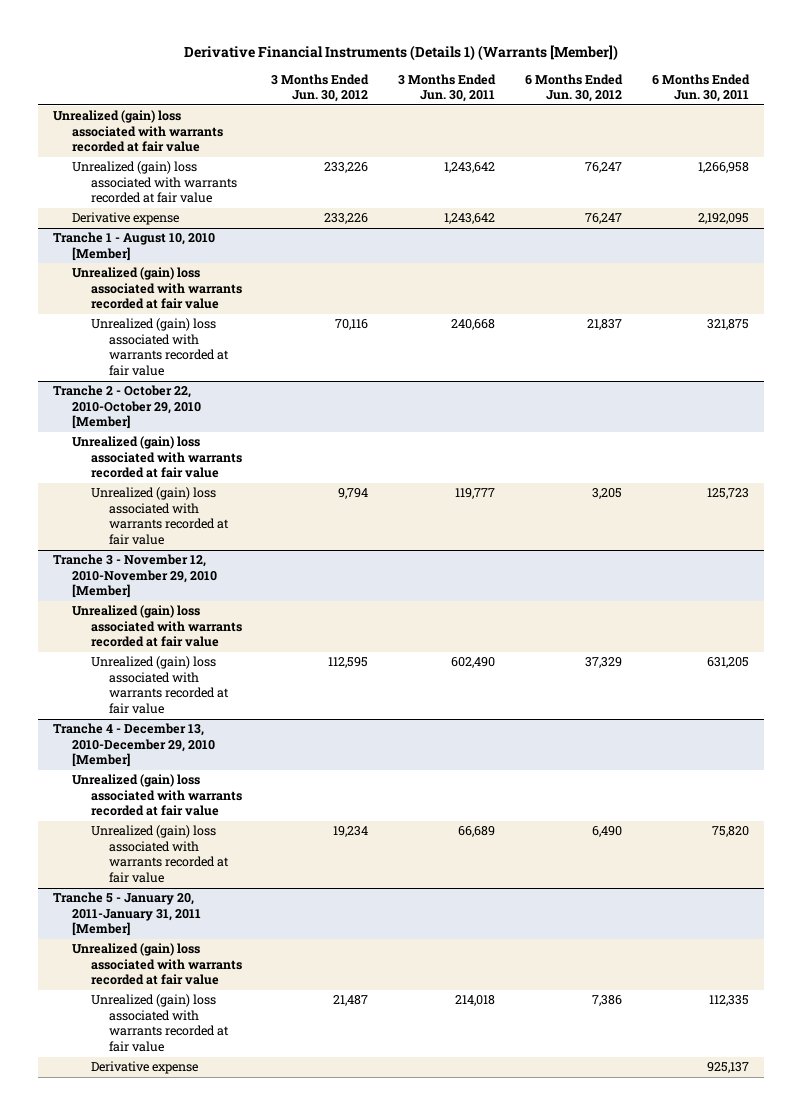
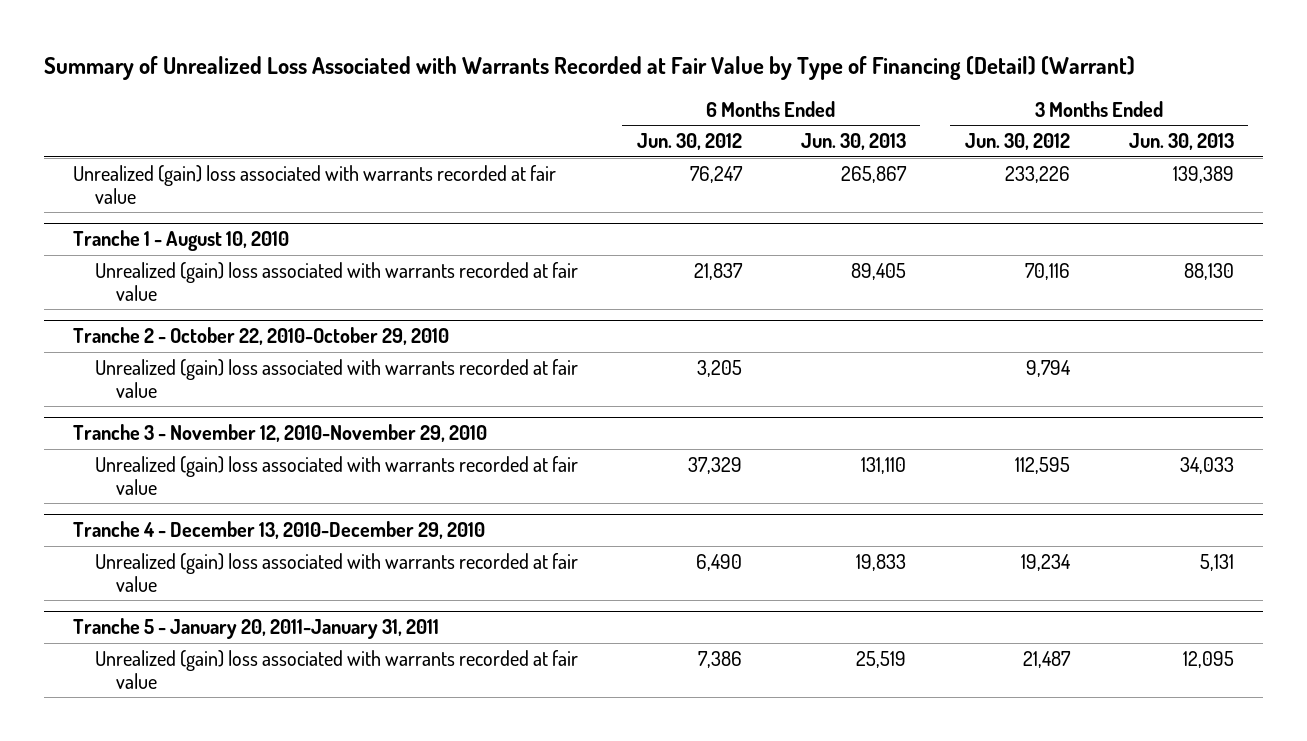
[184,45,619,62] Derivative Financial Instruments (Details 1) (Warrants [Member]) -> [43,56,1135,81] Summary of Unrealized Loss Associated with Warrants Recorded at Fair Value by Type of Financing (Detail) (Warrant)
[398,73,497,103] 3 Months Ended Jun. 30, 2011 -> none
[652,73,751,103] 6 Months Ended Jun. 30, 2011 -> none
none -> [800,133,906,151] Jun. 30, 2013
none -> [1128,133,1234,151] Jun. 30, 2013
[53,110,223,153] Unrealized (gain) loss associated with warrants recorded at fair value -> none
[71,212,179,226] Derivative expense -> none
[71,267,242,310] Unrealized (gain) loss associated with warrants recorded at fair value -> none
[53,232,216,261] Tranche 1 - August 10, 2010 [Member] -> [73,230,290,252] Tranche 1 - August 10, 2010
[71,436,242,479] Unrealized (gain) loss associated with warrants recorded at fair value -> none
[53,385,201,430] Tranche 2 - October 22, 2010-October 29, 2010 [Member] -> [73,327,450,346] Tranche 2 - October 22, 2010-October 29, 2010
[71,605,242,648] Unrealized (gain) loss associated with warrants recorded at fair value -> none
[53,554,217,599] Tranche 3 - November 12, 2010-November 29, 2010 [Member] -> [73,424,488,443] Tranche 3 - November 12, 2010-November 29, 2010
[71,774,242,817] Unrealized (gain) loss associated with warrants recorded at fair value -> none
[53,723,215,768] Tranche 4 - December 13, 2010-December 29, 2010 [Member] -> [73,521,486,540] Tranche 4 - December 13, 2010-December 29, 2010
[71,943,242,986] Unrealized (gain) loss associated with warrants recorded at fair value -> none
[53,892,201,937] Tranche 5 - January 20, 2011-January 31, 2011 [Member] -> [73,618,440,640] Tranche 5 - January 20, 2011-January 31, 2011
[90,1061,198,1075] Derivative expense -> none

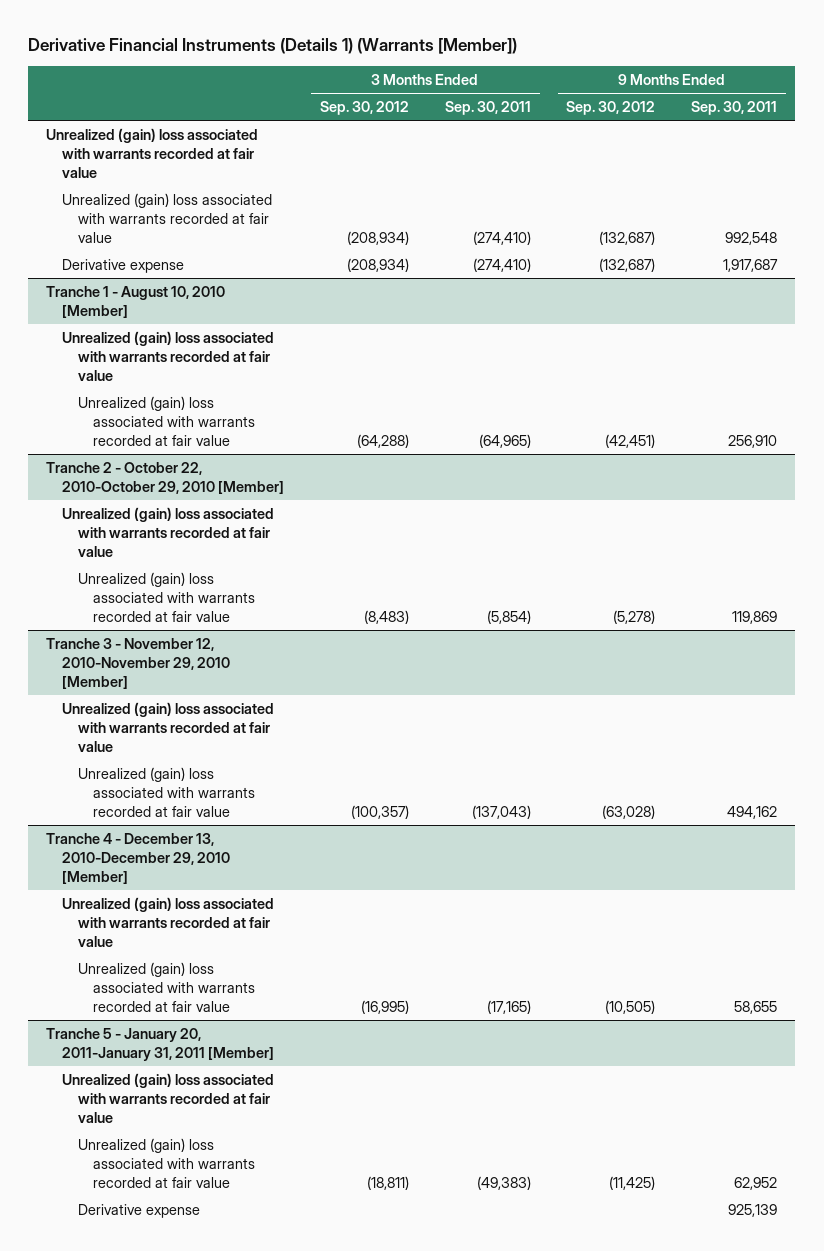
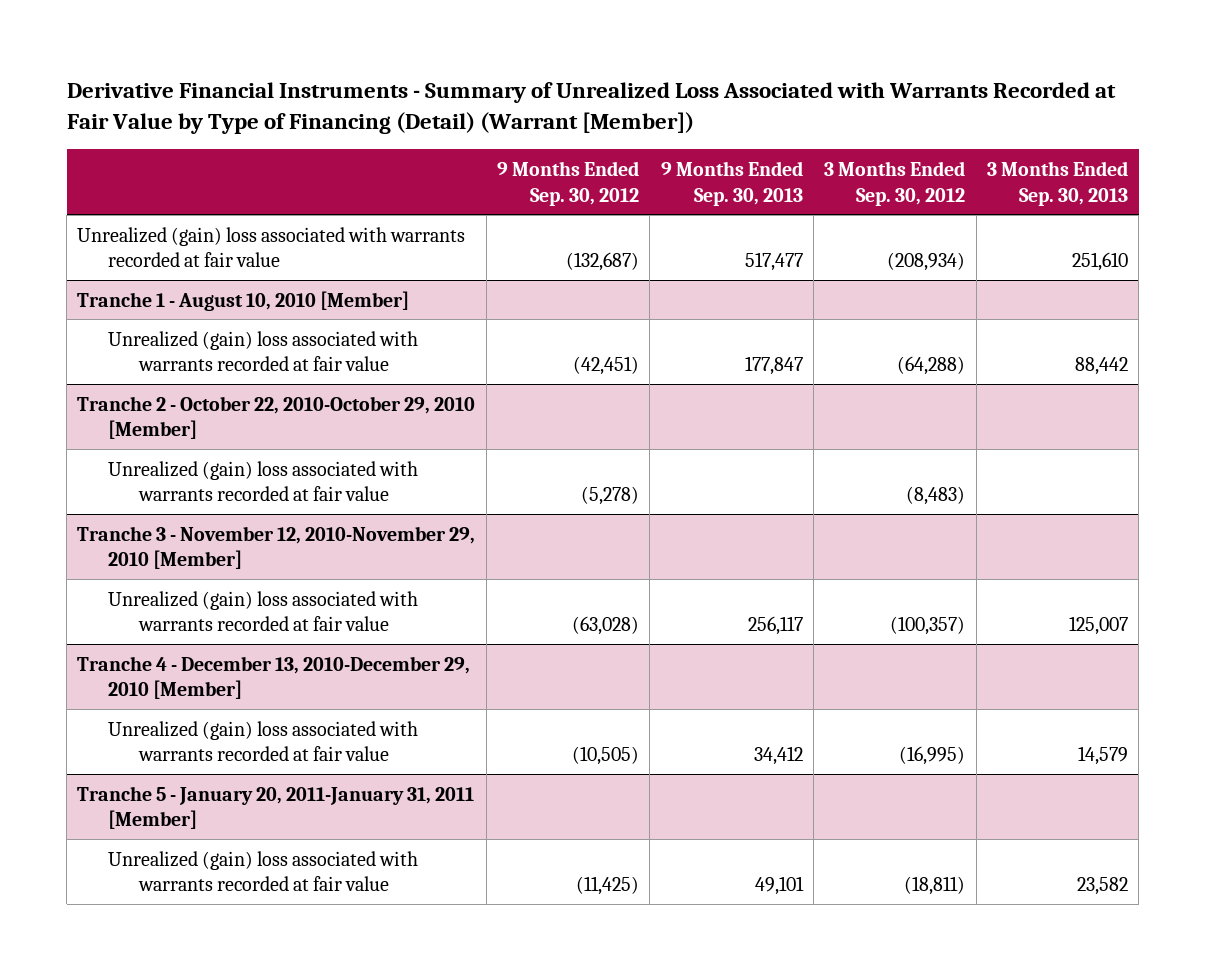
[28,38,518,55] Derivative Financial Instruments (Details 1) (Warrants [Member]) -> [66,81,1116,135] Derivative Financial Instruments - Summary of Unrealized Loss Associated with Warrants Recorded at Fair Value by Type of Financing (Detail) (Warrant [Member])
[444,101,531,116] Sep. 30, 2011 -> none
[691,101,778,116] Sep. 30, 2011 -> none
none -> [660,160,803,206] 9 Months Ended Sep. 30, 2013
none -> [987,160,1129,206] 3 Months Ended Sep. 30, 2013
[46,128,259,178] Unrealized (gain) loss associated with warrants recorded at fair value -> none
[61,259,184,274] Derivative expense -> none
[61,331,274,381] Unrealized (gain) loss associated with warrants recorded at fair value -> none
[61,507,274,557] Unrealized (gain) loss associated with warrants recorded at fair value -> none
[61,702,274,752] Unrealized (gain) loss associated with warrants recorded at fair value -> none
[61,897,274,947] Unrealized (gain) loss associated with warrants recorded at fair value -> none
[61,1073,274,1123] Unrealized (gain) loss associated with warrants recorded at fair value -> none
[77,1204,200,1219] Derivative expense -> none

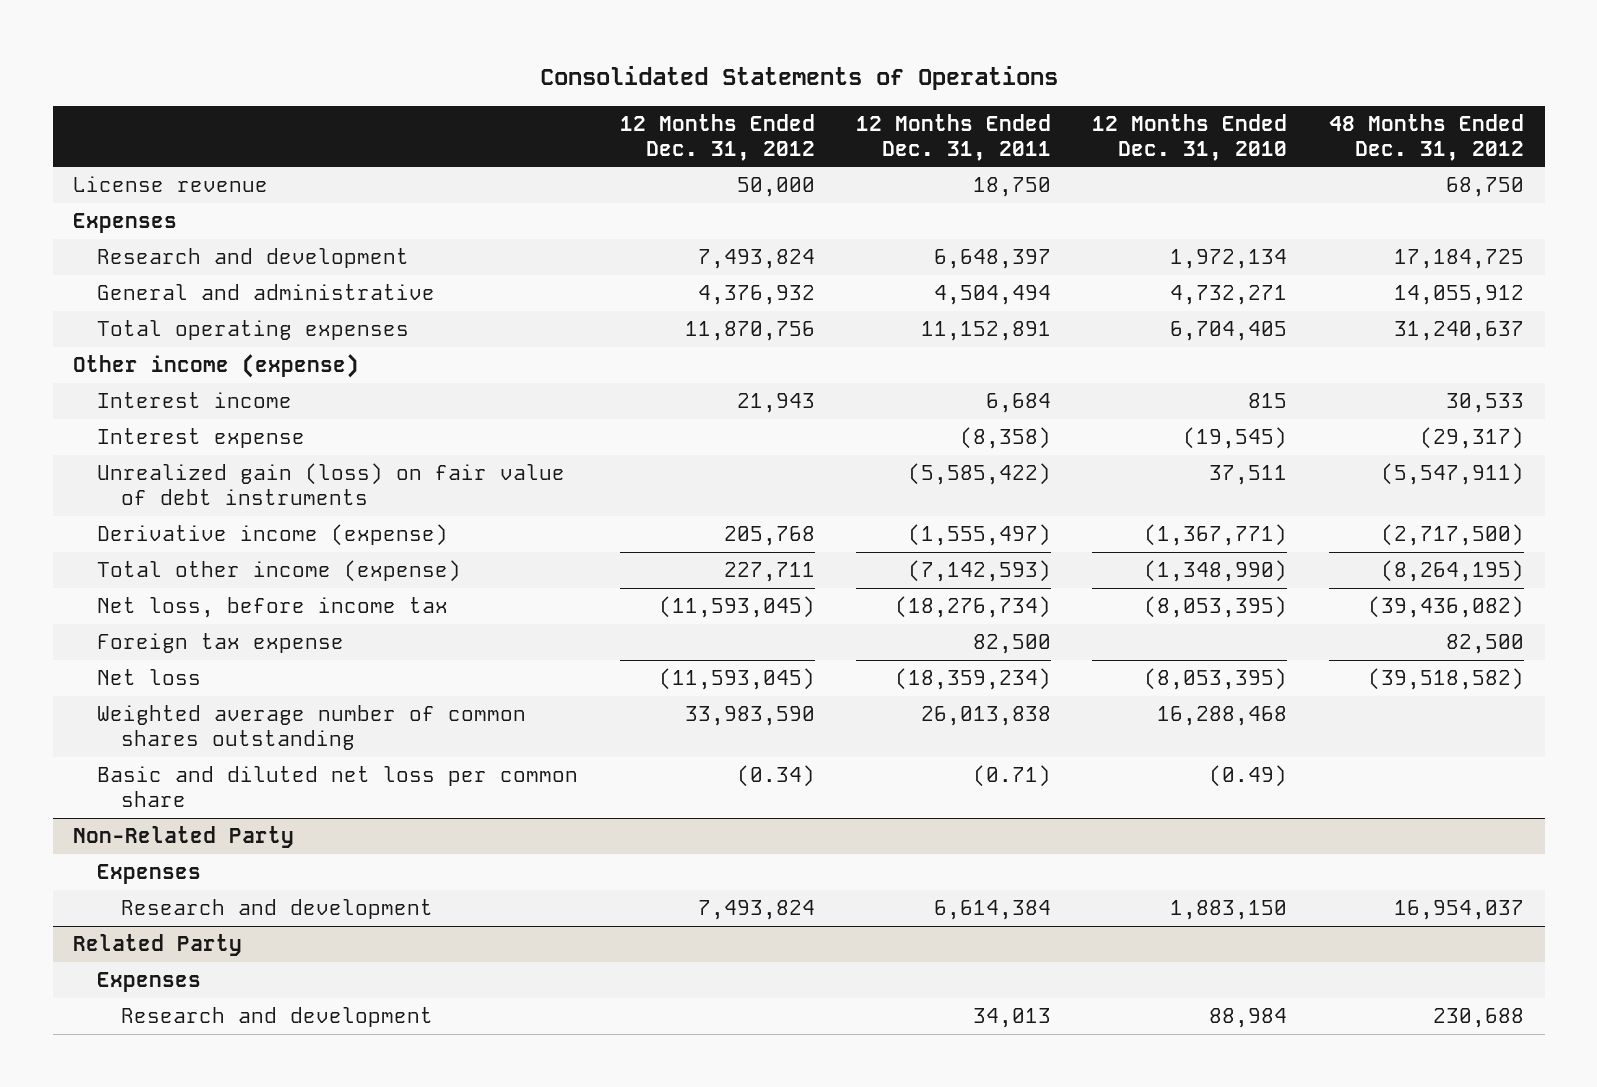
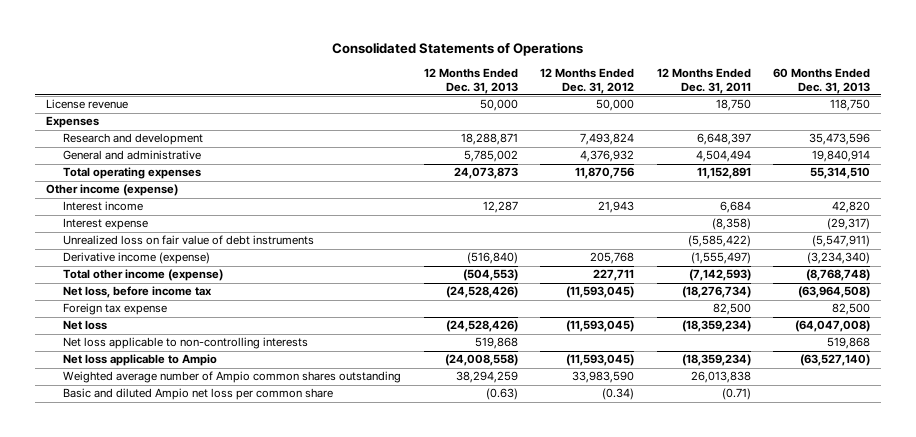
[1092,114,1288,161] 12 Months Ended Dec. 31, 2010 -> none
[1328,114,1524,161] 48 Months Ended Dec. 31, 2012 -> none
none -> [423,68,518,94] 12 Months Ended Dec. 31, 2013
none -> [772,68,870,94] 60 Months Ended Dec. 31, 2013
[97,463,566,505] Unrealized gain (loss) on fair value of debt instruments -> [63,235,315,246] Unrealized loss on fair value of debt instruments
[73,826,295,849] Non-Related Party -> none
[97,864,202,885] Expenses -> none
[121,899,434,920] Research and development -> none
[73,934,243,957] Related Party -> none
[97,972,202,993] Expenses -> none
[121,1007,434,1028] Research and development -> none
none -> [63,337,309,350] Net loss applicable to non-controlling interests
none -> [63,354,218,367] Net loss applicable to Ampio
[97,705,527,750] Weighted average number of common shares outstanding -> [63,371,402,384] Weighted average number of Ampio common shares outstanding
[97,766,579,807] Basic and diluted net loss per common share -> [63,388,334,401] Basic and diluted Ampio net loss per common share

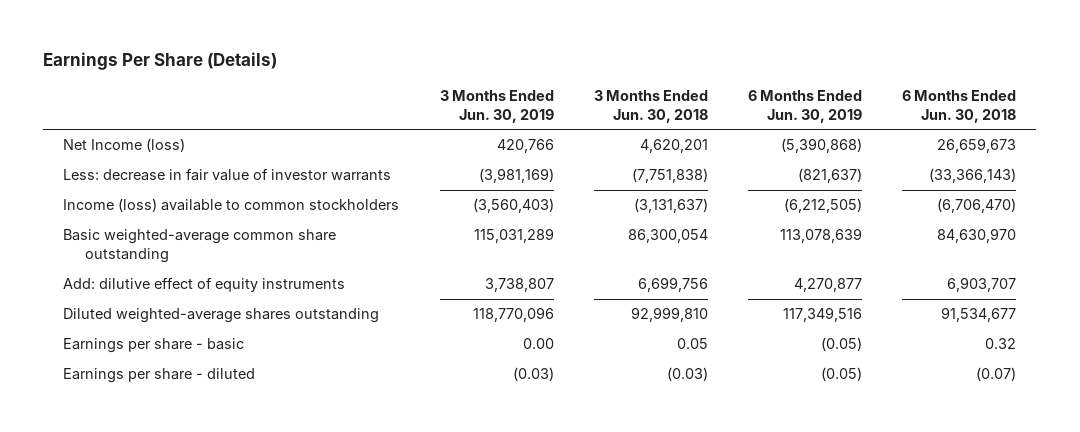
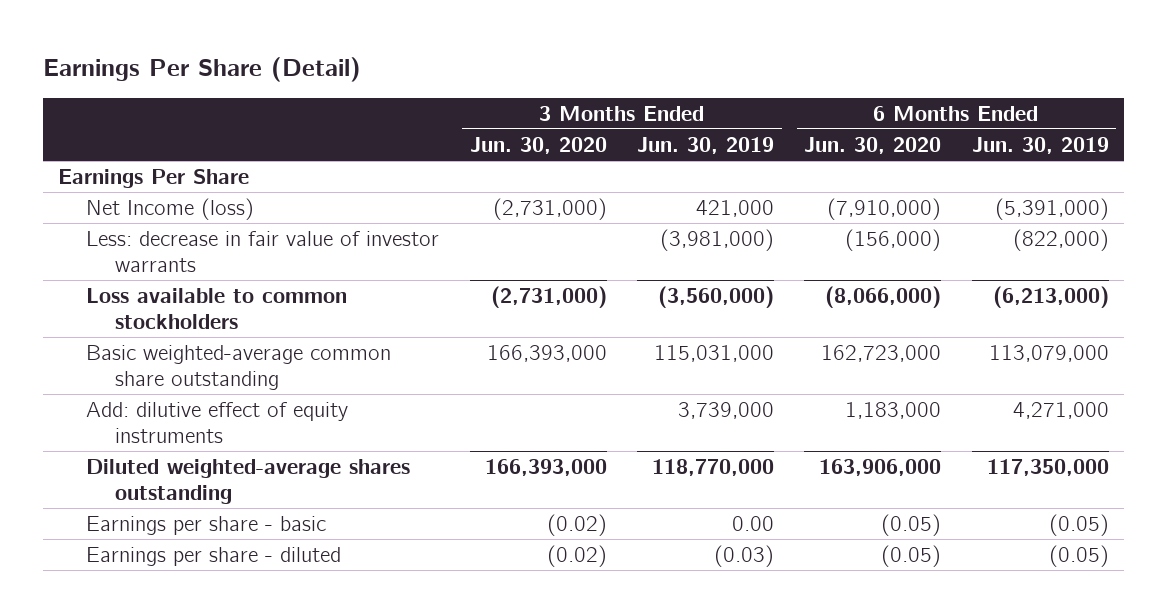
[43,52,278,71] Earnings Per Share (Details) -> [42,57,361,83] Earnings Per Share (Detail)
[593,89,708,123] 3 Months Ended Jun. 30, 2018 -> none
[902,89,1017,123] 6 Months Ended Jun. 30, 2018 -> none
none -> [469,136,607,154] Jun. 30, 2020
none -> [804,136,942,154] Jun. 30, 2020
none -> [58,169,250,189] Earnings Per Share
[496,139,554,154] 420,766 -> [695,200,774,218] 421,000
[780,138,862,154] (5,390,868) -> [994,198,1109,221] (5,391,000)
[478,168,554,184] (3,981,169) -> [659,229,774,252] (3,981,000)
[797,168,862,184] (821,637) -> [1012,229,1109,252] (822,000)
[63,198,400,213] Income (loss) available to common stockholders -> [86,288,348,329] Loss available to common stockholders
[472,198,554,214] (3,560,403) -> [657,286,774,309] (3,560,000)
[783,198,862,214] (6,212,505) -> [992,286,1109,309] (6,213,000)
[473,228,554,244] 115,031,289 -> [653,345,774,363] 115,031,000
[779,228,862,244] 113,078,639 -> [988,345,1109,363] 113,079,000
[484,278,554,293] 3,738,807 -> [677,402,774,420] 3,739,000
[793,278,862,293] 4,270,877 -> [1012,402,1109,420] 4,271,000
[472,307,554,323] 118,770,096 -> [651,459,774,477] 118,770,000
[782,307,862,323] 117,349,516 -> [986,459,1109,477] 117,350,000

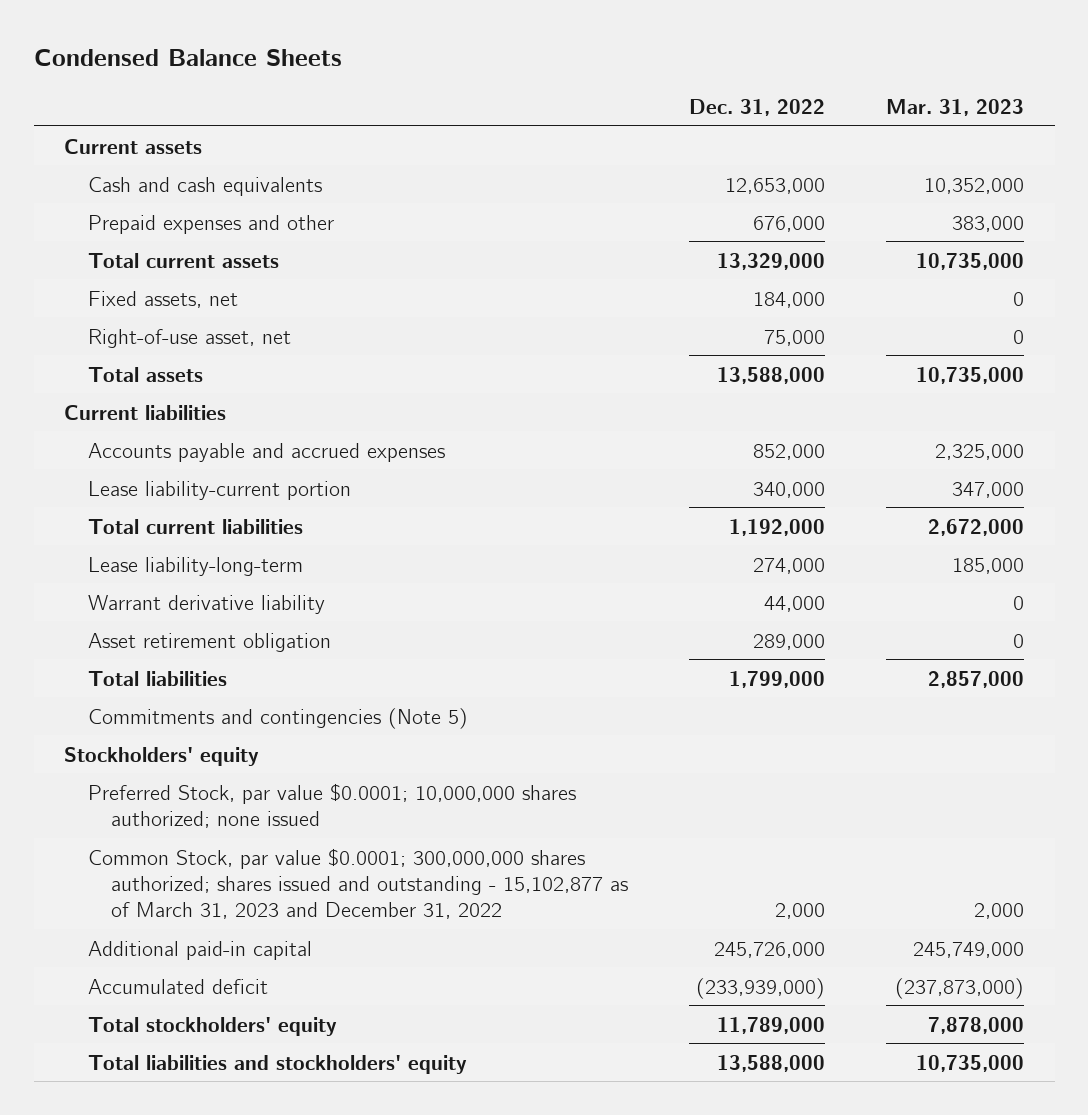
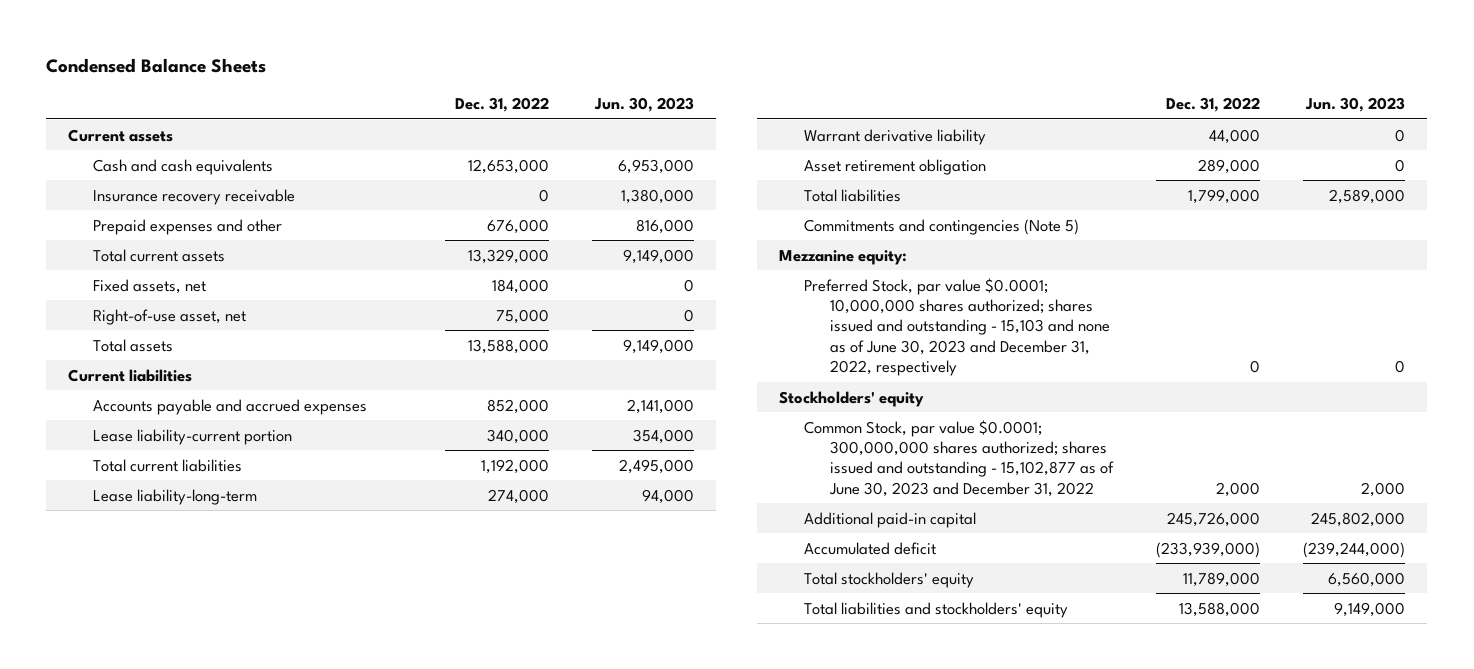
[886,98,1025,116] Mar. 31, 2023 -> none
none -> [594,97,695,113] Jun. 30, 2023
none -> [93,188,296,205] Insurance recovery receivable
none -> [779,249,908,265] Mezzanine equity:
none -> [804,277,1110,376] Preferred Stock, par value $0.0001; 10,000,000 shares authorized; shares issued and outstanding - 15,103 and none as of June 30, 2023 and December 31, 2022, respectively
[87,782,576,828] Preferred Stock, par value $0.0001; 10,000,000 shares authorized; none issued -> none
[87,847,628,920] Common Stock, par value $0.0001; 300,000,000 shares authorized; shares issued and outstanding - 15,102,877 as of March 31, 2023 and December 31, 2022 -> [804,419,1114,497] Common Stock, par value $0.0001; 300,000,000 shares authorized; shares issued and outstanding - 15,102,877 as of June 30, 2023 and December 31, 2022

